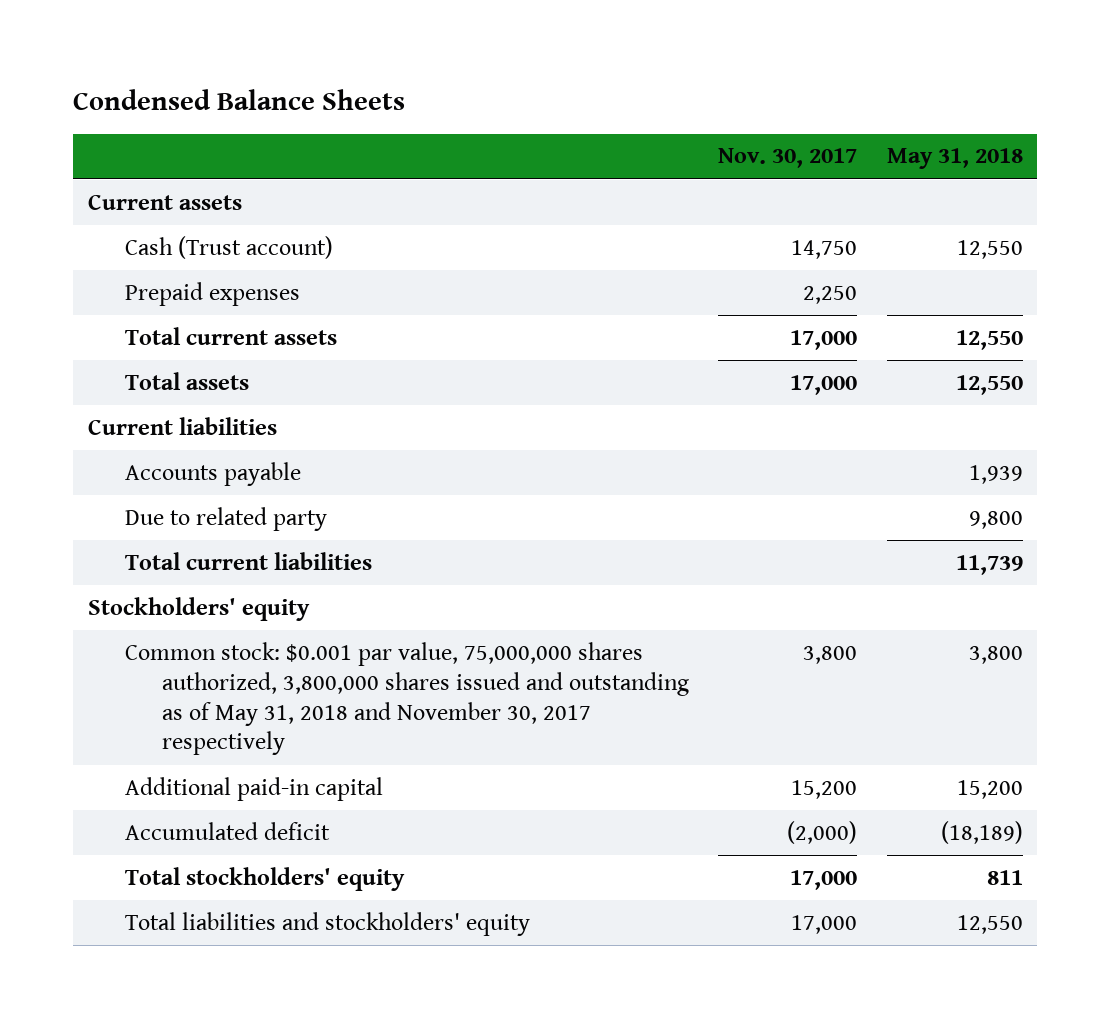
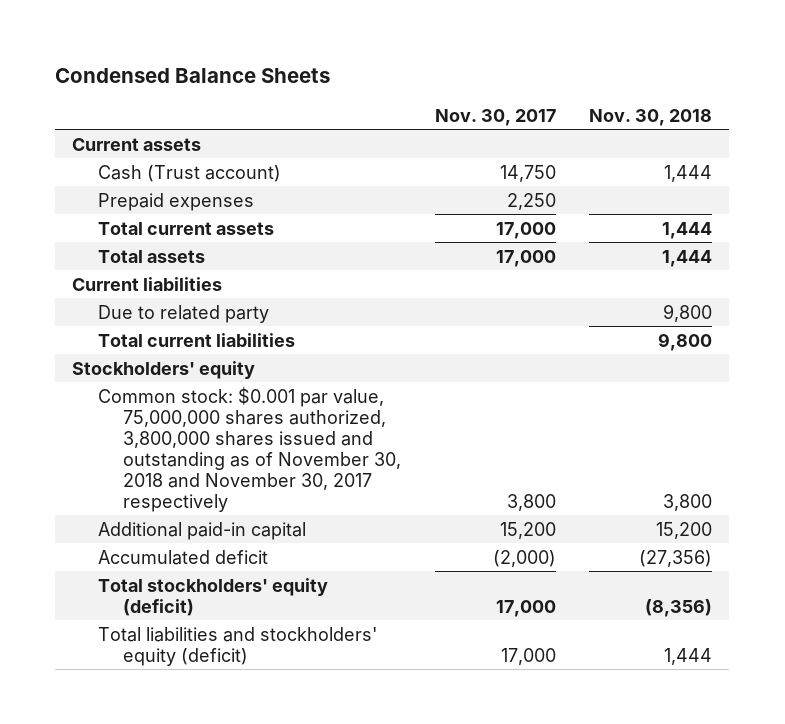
[886,148,1023,170] May 31, 2018 -> none
none -> [589,108,713,126] Nov. 30, 2018
[124,461,301,486] Accounts payable -> none
[124,641,689,756] Common stock: $0.001 par value, 75,000,000 shares authorized, 3,800,000 shares issued and outstanding as of May 31, 2018 and November 30, 2017 respectively -> [97,386,402,512] Common stock: $0.001 par value, 75,000,000 shares authorized, 3,800,000 shares issued and outstanding as of November 30, 2018 and November 30, 2017 respectively
[124,866,405,891] Total stockholders' equity -> [97,577,328,616] Total stockholders' equity (deficit)
[124,911,530,936] Total liabilities and stockholders' equity -> [97,626,377,666] Total liabilities and stockholders' equity (deficit)

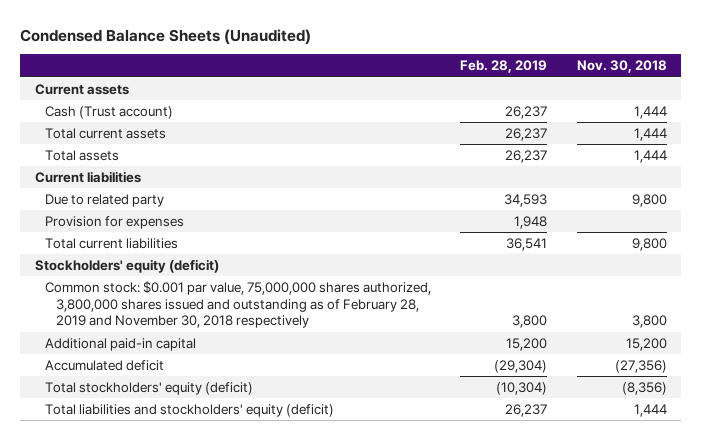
[55,68,331,84] Condensed Balance Sheets -> [20,29,312,46] Condensed Balance Sheets (Unaudited)
[434,108,556,126] Nov. 30, 2017 -> none
none -> [460,60,548,74] Feb. 28, 2019
[97,192,254,211] Prepaid expenses -> none
none -> [45,215,185,229] Provision for expenses
[72,360,256,379] Stockholders' equity -> [34,258,219,273] Stockholders' equity (deficit)
[97,386,402,512] Common stock: $0.001 par value, 75,000,000 shares authorized, 3,800,000 shares issued and outstanding as of November 30, 2018 and November 30, 2017 respectively -> [45,280,432,329] Common stock: $0.001 par value, 75,000,000 shares authorized, 3,800,000 shares issued and outstanding as of February 28, 2019 and November 30, 2018 respectively

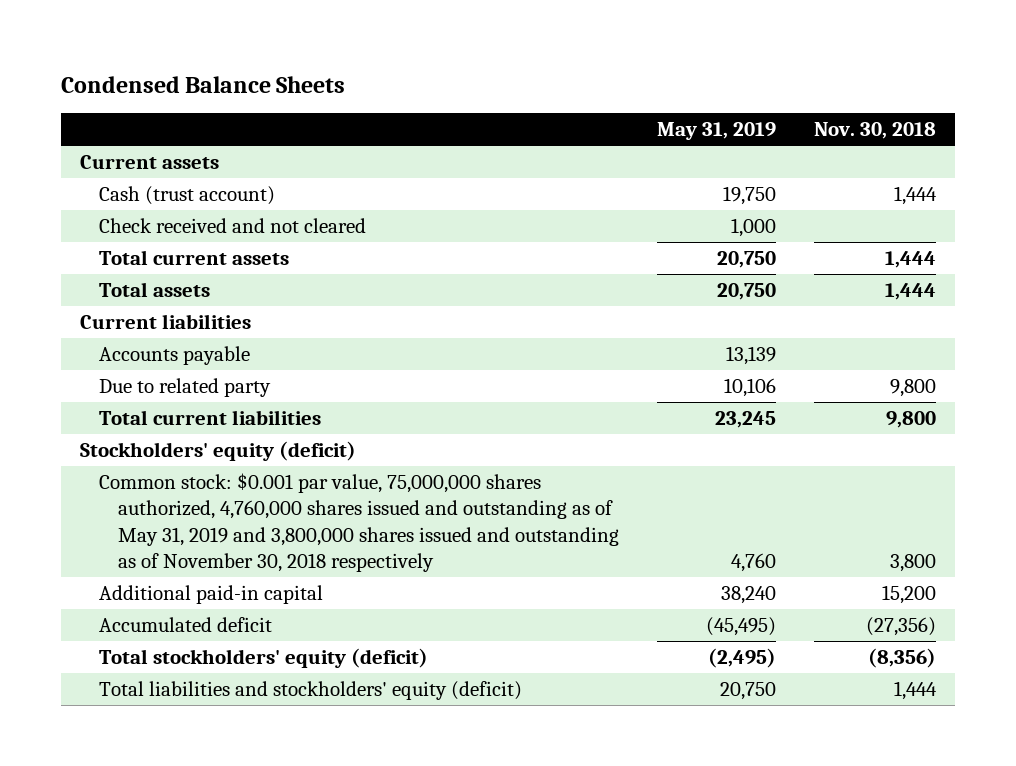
[20,29,312,46] Condensed Balance Sheets (Unaudited) -> [61,75,346,93] Condensed Balance Sheets
[460,60,548,74] Feb. 28, 2019 -> none
none -> [656,122,776,141] May 31, 2019
[45,105,174,119] Cash (Trust account) -> [98,185,275,205] Cash (trust account)
none -> [98,217,366,233] Check received and not cleared
none -> [98,345,250,365] Accounts payable
[45,215,185,229] Provision for expenses -> none
[45,280,432,329] Common stock: $0.001 par value, 75,000,000 shares authorized, 3,800,000 shares issued and outstanding as of February 28, 2019 and November 30, 2018 respectively -> [98,472,619,573] Common stock: $0.001 par value, 75,000,000 shares authorized, 4,760,000 shares issued and outstanding as of May 31, 2019 and 3,800,000 shares issued and outstanding as of November 30, 2018 respectively

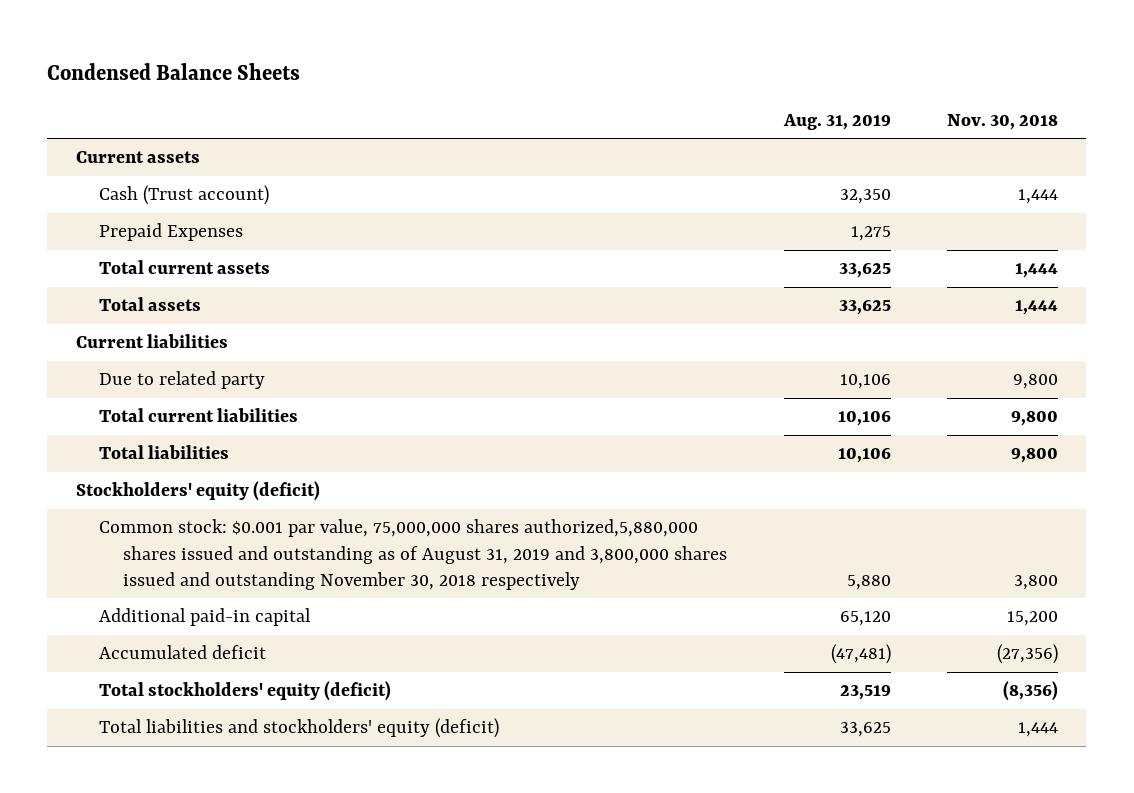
[656,122,776,141] May 31, 2019 -> none
none -> [782,113,891,130] Aug. 31, 2019
[98,217,366,233] Check received and not cleared -> none
[98,185,275,205] Cash (trust account) -> [99,185,270,206] Cash (Trust account)
none -> [99,223,244,242] Prepaid Expenses
[98,345,250,365] Accounts payable -> none
none -> [99,445,230,460] Total liabilities
[98,472,619,573] Common stock: $0.001 par value, 75,000,000 shares authorized, 4,760,000 shares issued and outstanding as of May 31, 2019 and 3,800,000 shares issued and outstanding as of November 30, 2018 respectively -> [99,519,727,590] Common stock: $0.001 par value, 75,000,000 shares authorized,5,880,000 shares issued and outstanding as of August 31, 2019 and 3,800,000 shares issued and outstanding November 30, 2018 respectively

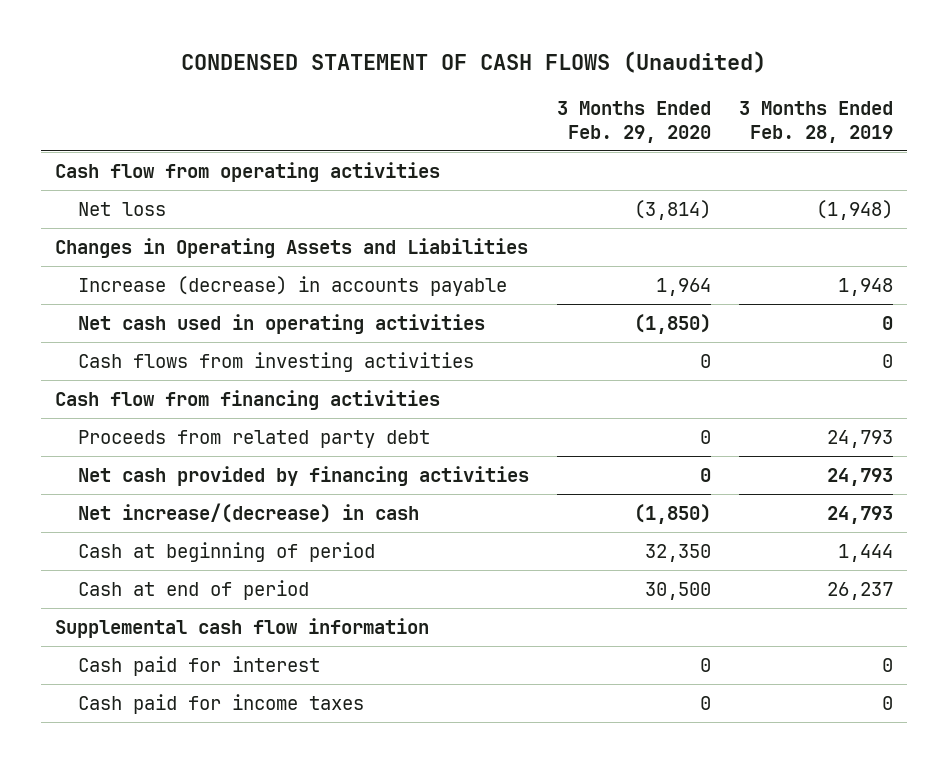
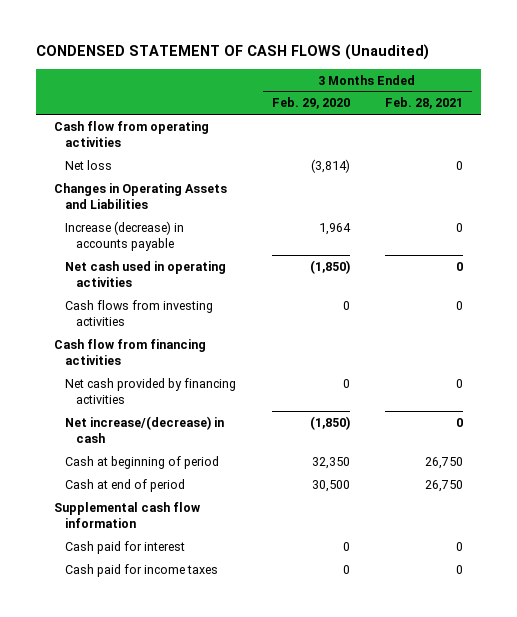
[739,100,894,143] 3 Months Ended Feb. 28, 2019 -> none
none -> [385,97,464,110] Feb. 28, 2021
[78,429,431,448] Proceeds from related party debt -> none

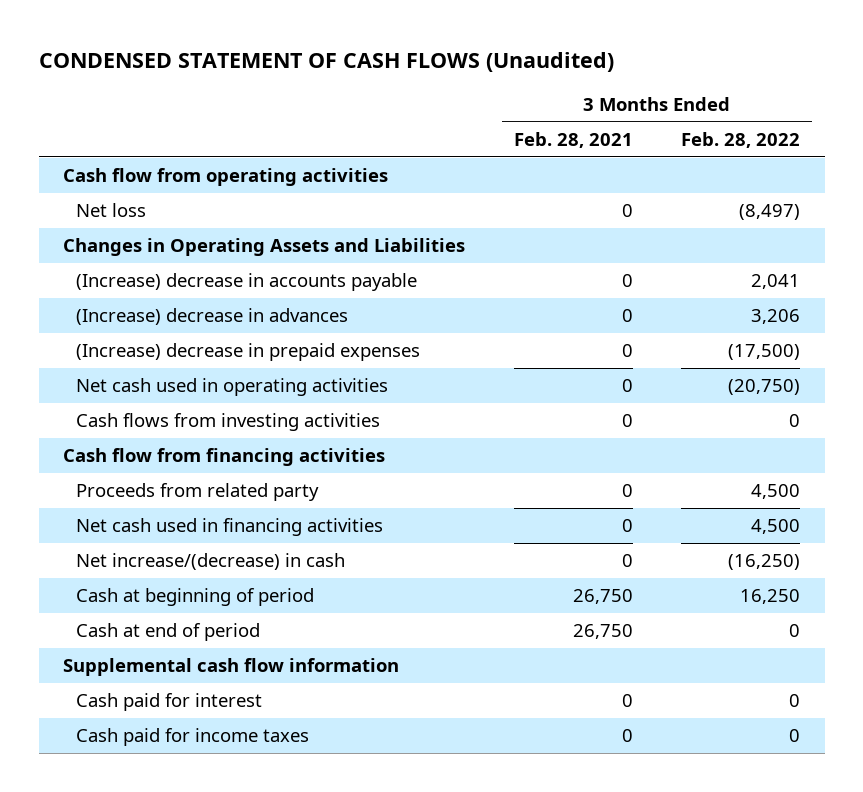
[271,97,350,110] Feb. 29, 2020 -> none
none -> [681,132,801,149] Feb. 28, 2022
[65,220,185,251] Increase (decrease) in accounts payable -> [76,273,418,292] (Increase) decrease in accounts payable
none -> [76,308,349,326] (Increase) decrease in advances
none -> [76,343,421,362] (Increase) decrease in prepaid expenses
none -> [76,483,320,502] Proceeds from related party
[65,377,237,404] Net cash provided by financing activities -> [76,518,384,537] Net cash used in financing activities

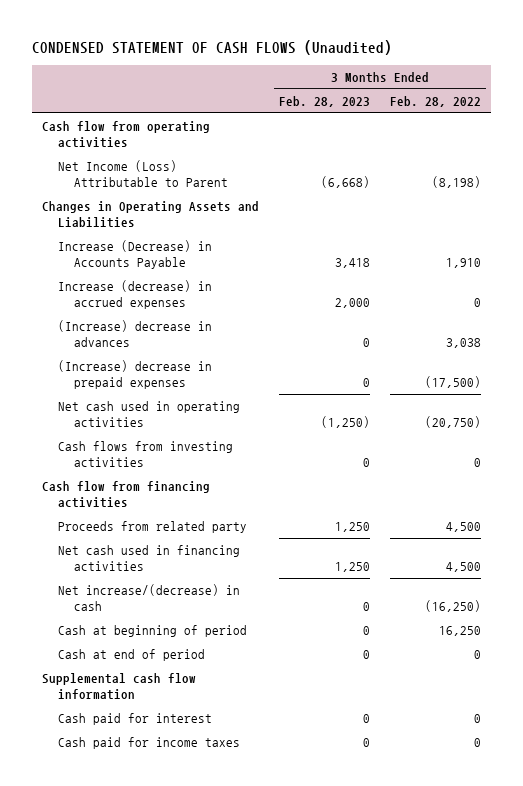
[513,132,633,149] Feb. 28, 2021 -> none
none -> [279,95,371,107] Feb. 28, 2023
[76,203,147,218] Net loss -> [57,160,229,188] Net Income (Loss) Attributable to Parent
[739,204,801,221] (8,497) -> [432,176,482,189] (8,198)
[76,273,418,292] (Increase) decrease in accounts payable -> [57,240,212,270] Increase (Decrease) in Accounts Payable
[751,274,801,290] 2,041 -> [446,258,482,269] 1,910
none -> [57,280,212,310] Increase (decrease) in accrued expenses
[751,309,801,325] 3,206 -> [446,338,482,349] 3,038

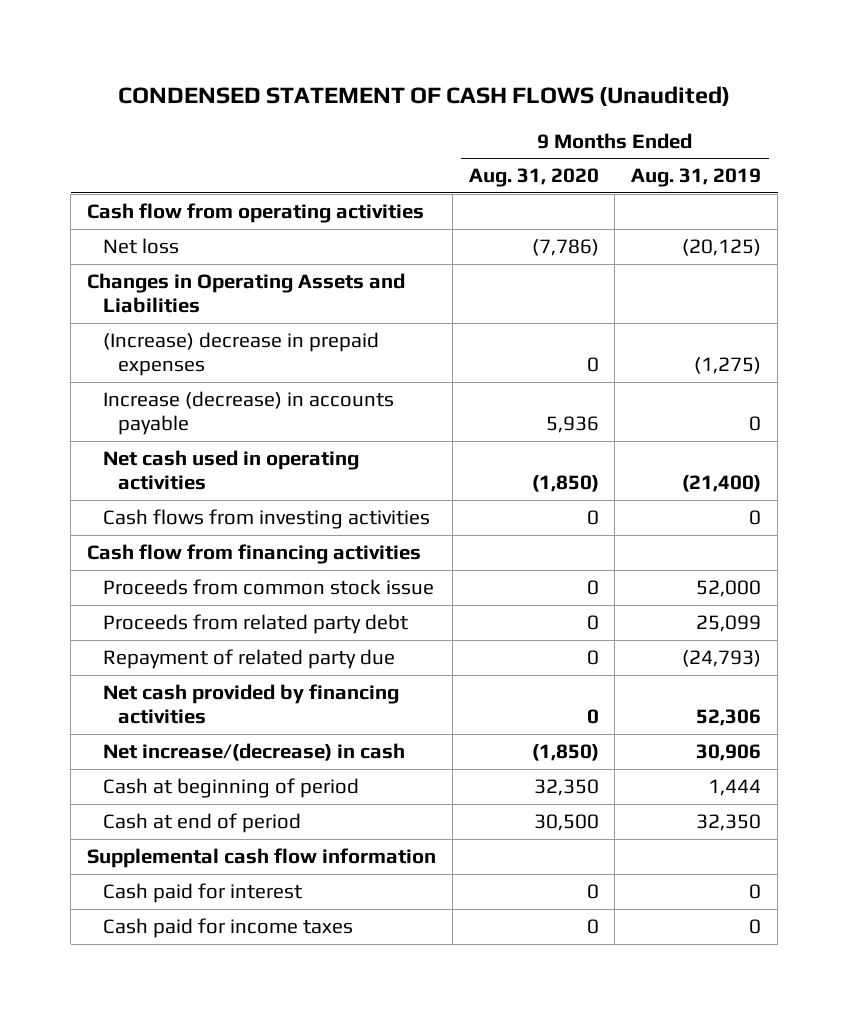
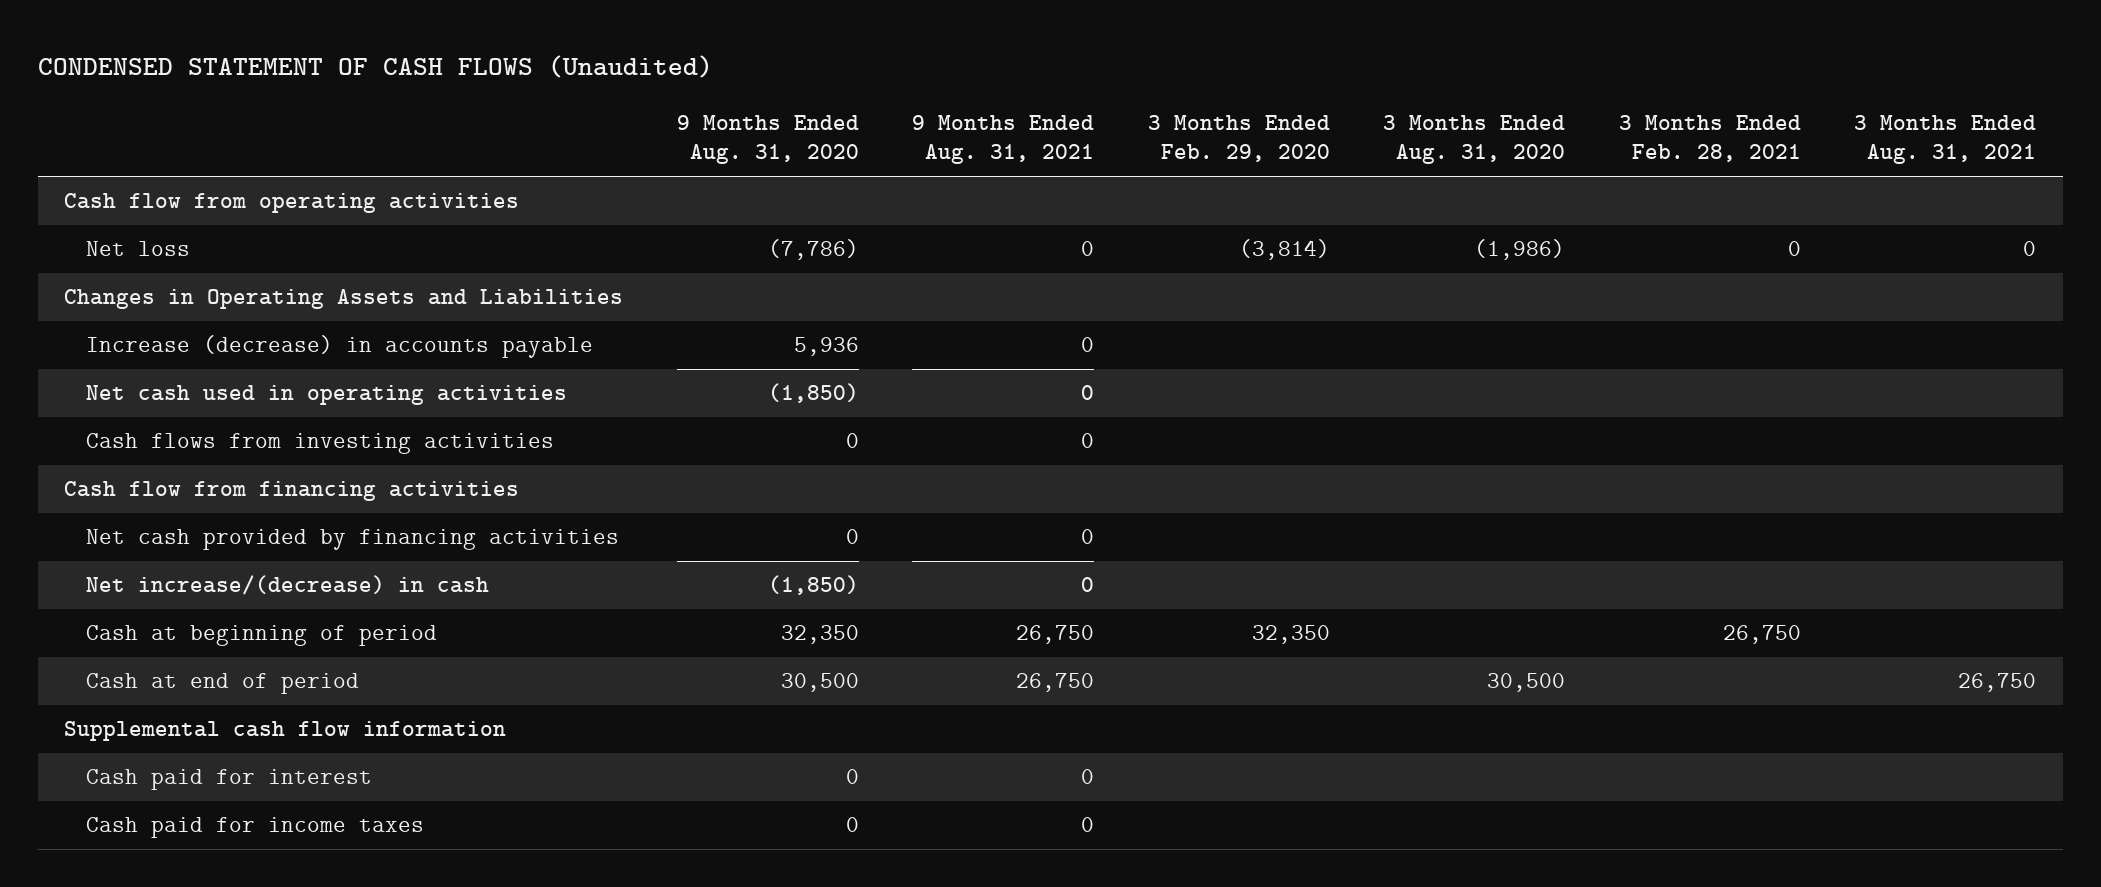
[631,168,762,188] Aug. 31, 2019 -> none
none -> [912,114,1095,165] 9 Months Ended Aug. 31, 2021
none -> [1147,114,1330,163] 3 Months Ended Feb. 29, 2020
none -> [1383,114,1566,165] 3 Months Ended Aug. 31, 2020
none -> [1618,114,1801,163] 3 Months Ended Feb. 28, 2021
none -> [1854,114,2037,165] 3 Months Ended Aug. 31, 2021
[102,331,379,377] (Increase) decrease in prepaid expenses -> none
[102,578,434,595] Proceeds from common stock issue -> none
[102,613,408,634] Proceeds from related party debt -> none
[102,648,395,669] Repayment of related party due -> none

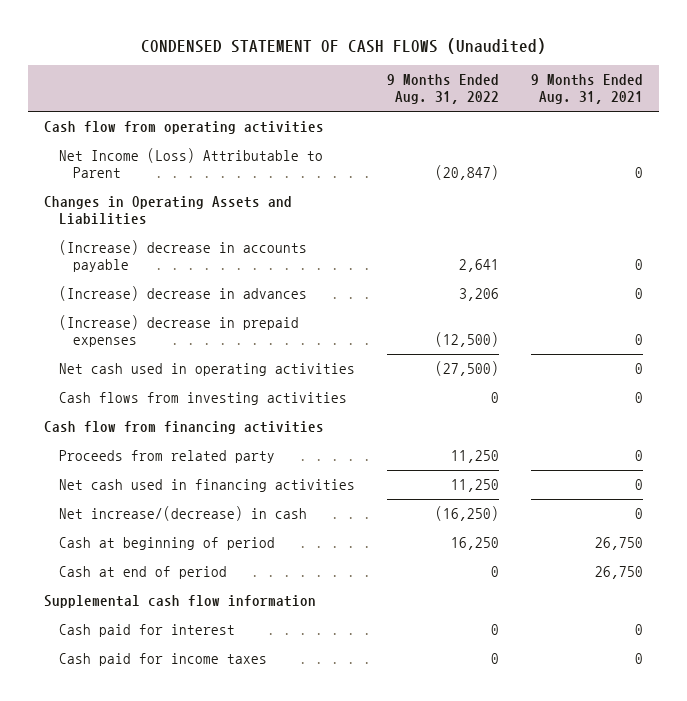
[676,114,859,165] 9 Months Ended Aug. 31, 2020 -> none
[1147,114,1330,163] 3 Months Ended Feb. 29, 2020 -> none
[1383,114,1566,165] 3 Months Ended Aug. 31, 2020 -> none
[1618,114,1801,163] 3 Months Ended Feb. 28, 2021 -> none
[1854,114,2037,165] 3 Months Ended Aug. 31, 2021 -> none
none -> [386,73,499,105] 9 Months Ended Aug. 31, 2022
[85,241,190,257] Net loss -> [58,147,323,179] Net Income (Loss) Attributable to Parent
[85,335,593,359] Increase (decrease) in accounts payable -> [58,239,307,273] (Increase) decrease in accounts payable
none -> [58,285,307,301] (Increase) decrease in advances
none -> [58,314,299,348] (Increase) decrease in prepaid expenses
none -> [58,449,275,463] Proceeds from related party
[85,529,619,551] Net cash provided by financing activities -> [58,478,355,492] Net cash used in financing activities

